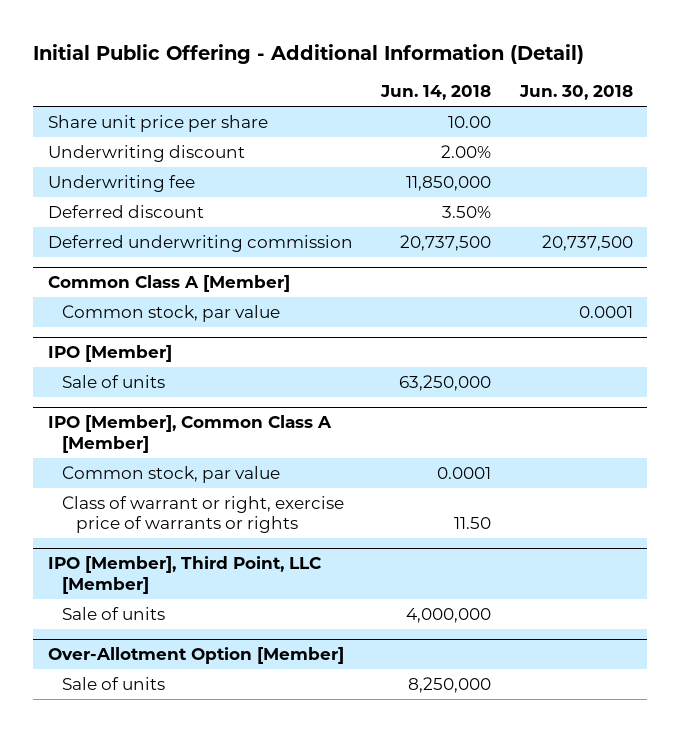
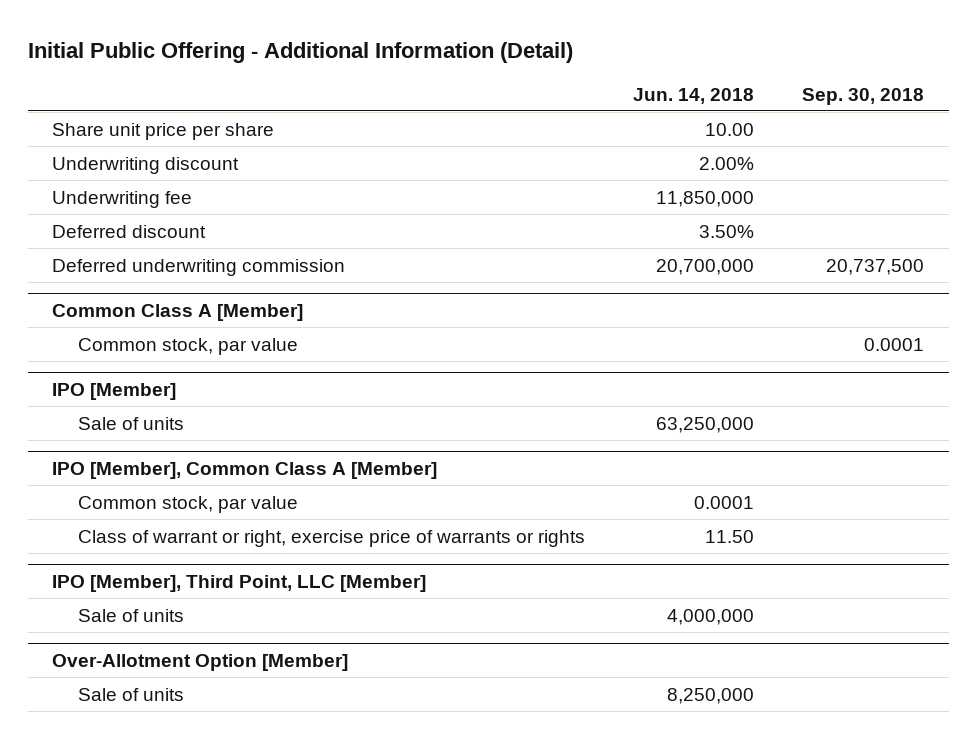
[519,85,634,101] Jun. 30, 2018 -> none
none -> [802,87,925,105] Sep. 30, 2018
[400,234,492,251] 20,737,500 -> [656,258,755,275] 20,700,000

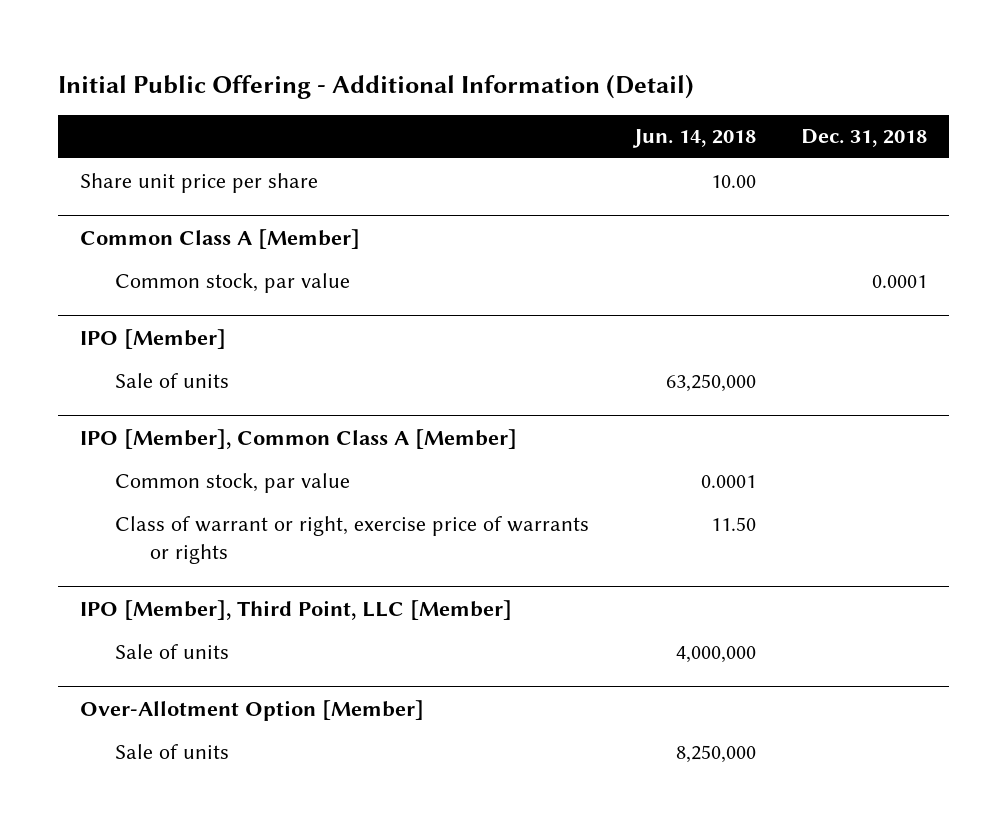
[802,87,925,105] Sep. 30, 2018 -> none
none -> [800,129,927,148] Dec. 31, 2018
[52,156,240,174] Underwriting discount -> none
[52,190,193,208] Underwriting fee -> none
[52,224,207,238] Deferred discount -> none
[52,258,346,276] Deferred underwriting commission -> none

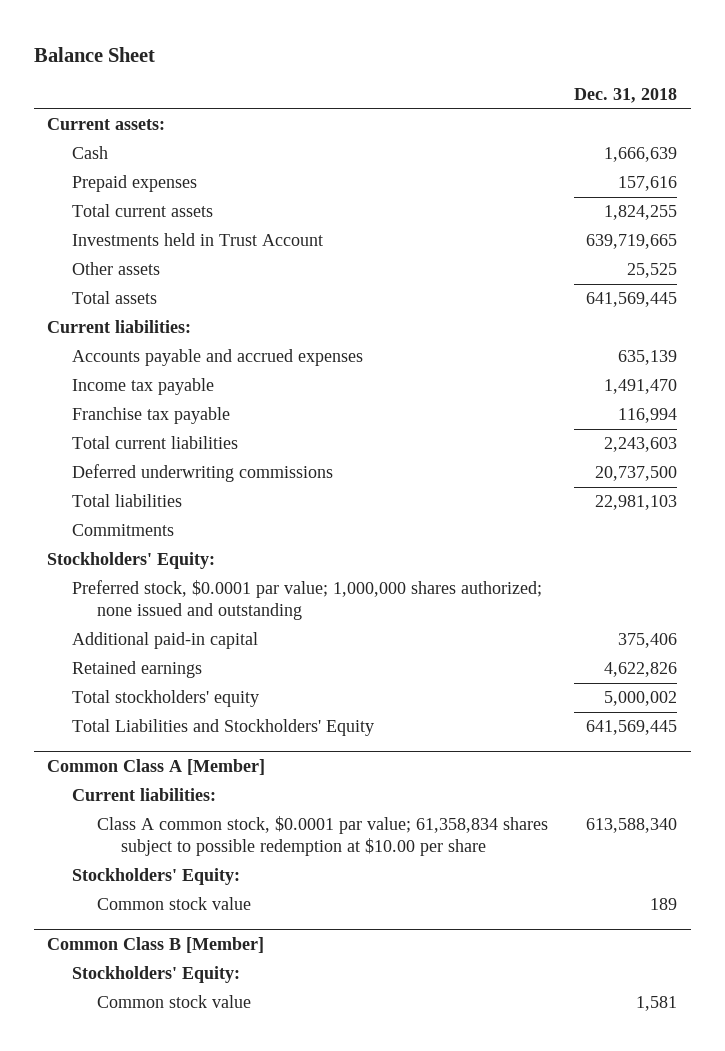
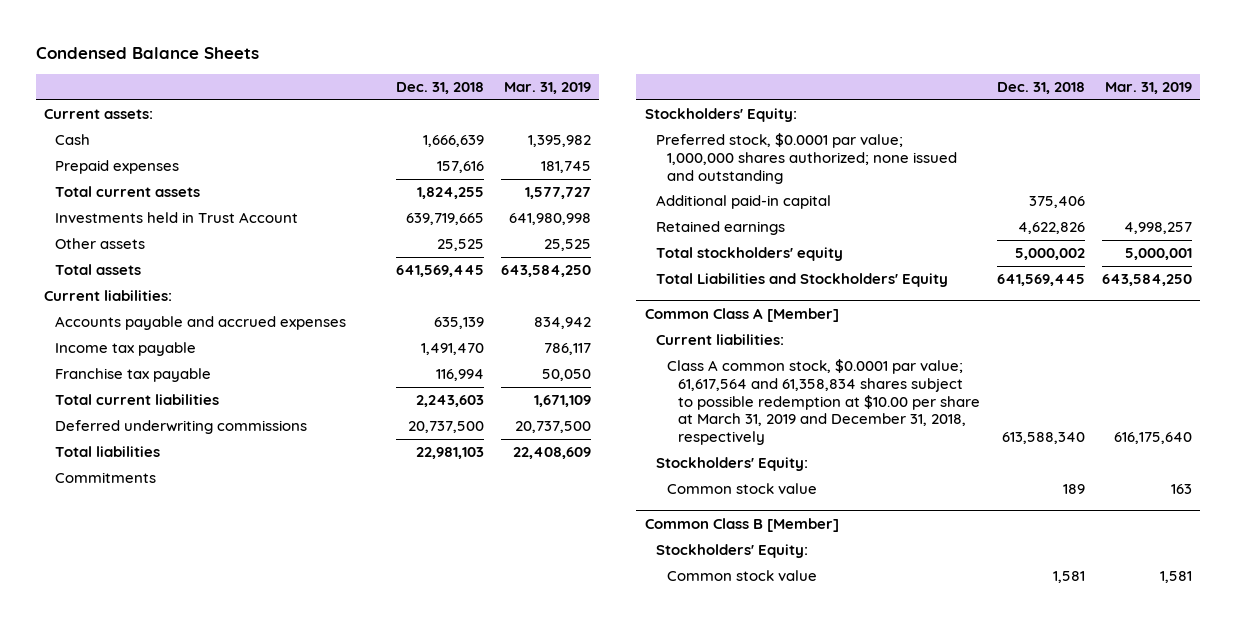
[34,46,156,62] Balance Sheet -> [35,46,259,59] Condensed Balance Sheets
none -> [503,81,591,94] Mar. 31, 2019
[96,816,548,856] Class A common stock, $0.0001 par value; 61,358,834 shares subject to possible redemption at $10.00 per share -> [667,359,981,445] Class A common stock, $0.0001 par value; 61,617,564 and 61,358,834 shares subject to possible redemption at $10.00 per share at March 31, 2019 and December 31, 2018, respectively

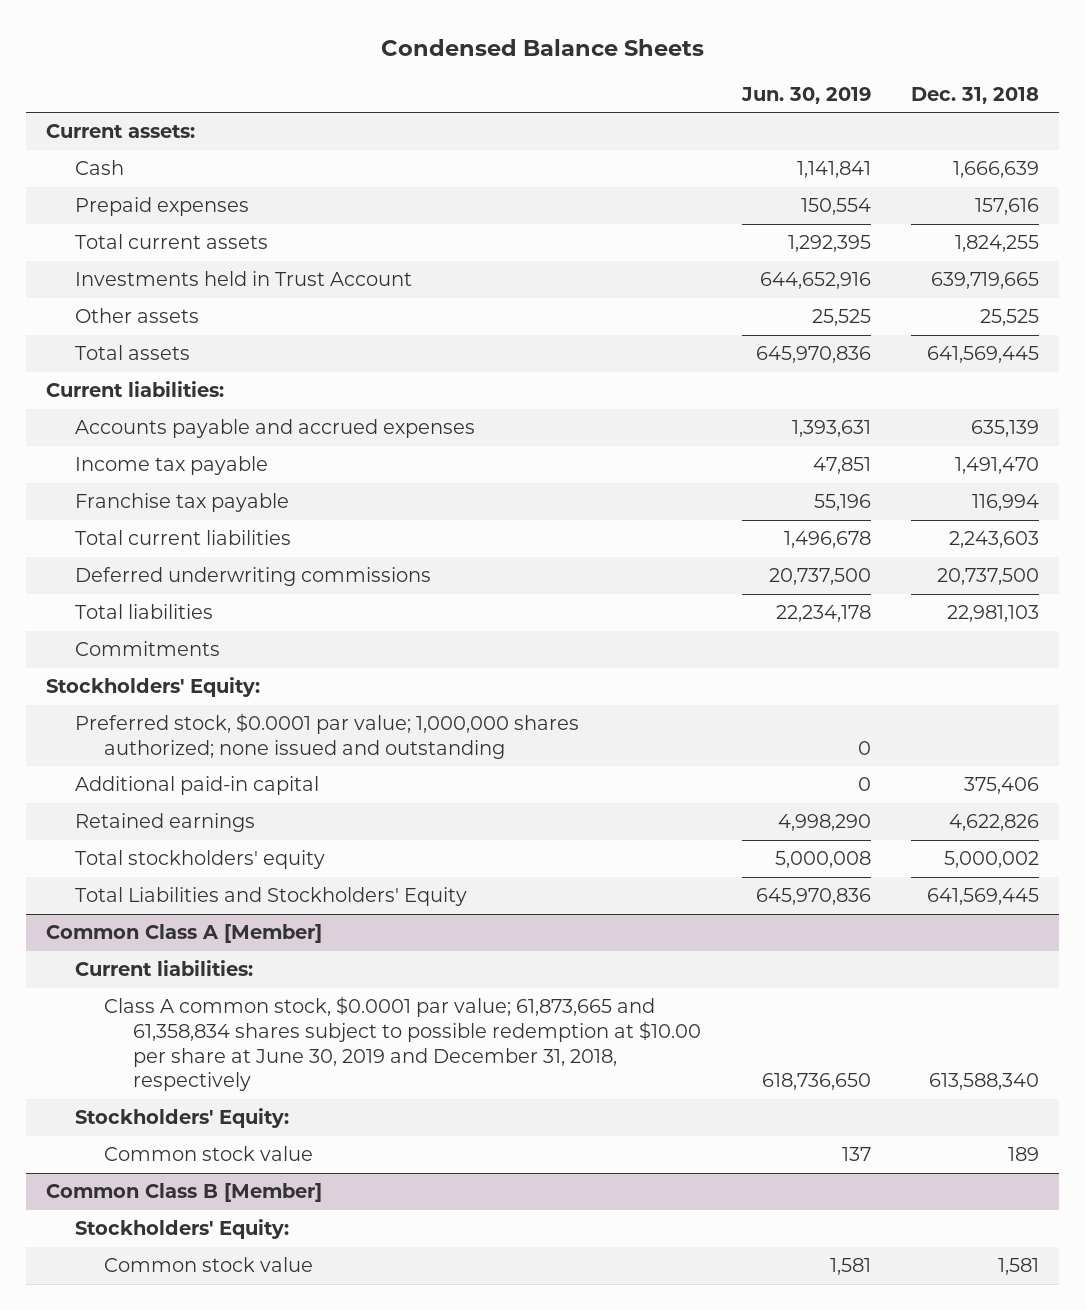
[503,81,591,94] Mar. 31, 2019 -> none
none -> [740,87,871,105] Jun. 30, 2019
[667,359,981,445] Class A common stock, $0.0001 par value; 61,617,564 and 61,358,834 shares subject to possible redemption at $10.00 per share at March 31, 2019 and December 31, 2018, respectively -> [104,996,702,1092] Class A common stock, $0.0001 par value; 61,873,665 and 61,358,834 shares subject to possible redemption at $10.00 per share at June 30, 2019 and December 31, 2018, respectively

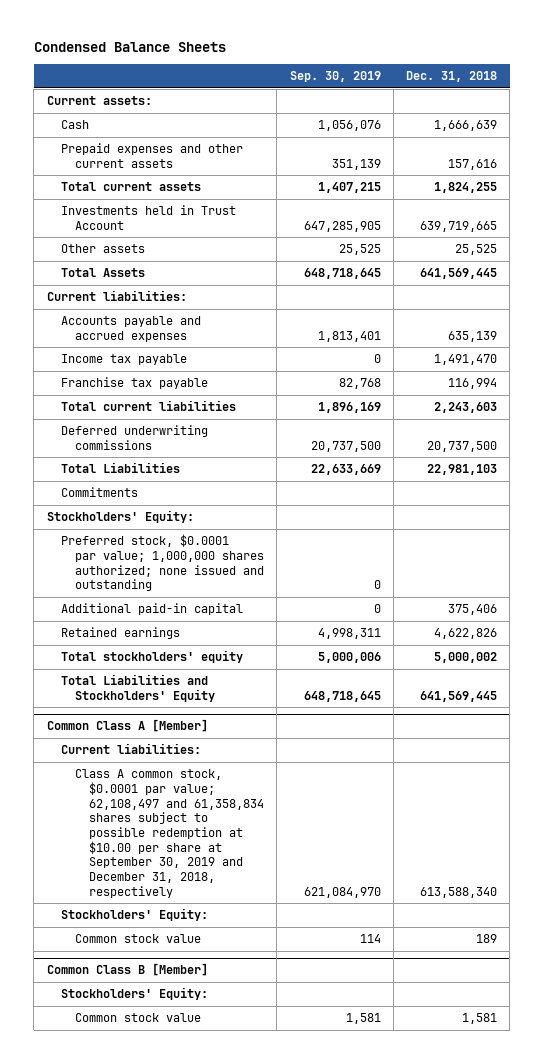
[740,87,871,105] Jun. 30, 2019 -> none
none -> [289,71,381,83] Sep. 30, 2019
[75,197,250,217] Prepaid expenses -> [60,143,243,168] Prepaid expenses and other current assets
[75,345,191,361] Total assets -> [60,268,145,278] Total Assets
[75,604,214,620] Total liabilities -> [60,462,180,474] Total Liabilities
[104,996,702,1092] Class A common stock, $0.0001 par value; 61,873,665 and 61,358,834 shares subject to possible redemption at $10.00 per share at June 30, 2019 and December 31, 2018, respectively -> [75,769,265,898] Class A common stock, $0.0001 par value; 62,108,497 and 61,358,834 shares subject to possible redemption at $10.00 per share at September 30, 2019 and December 31, 2018, respectively

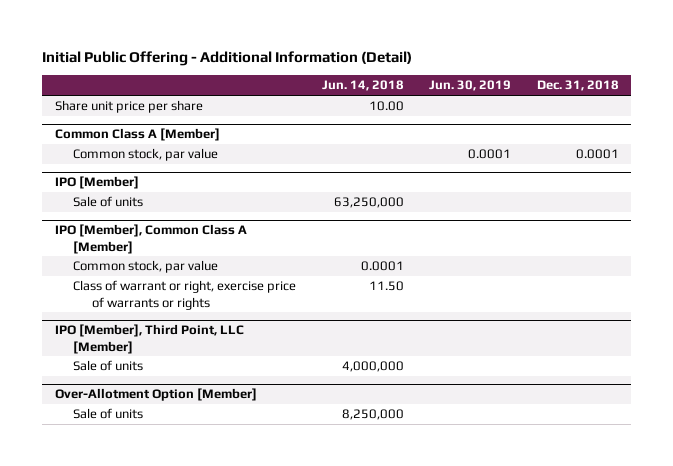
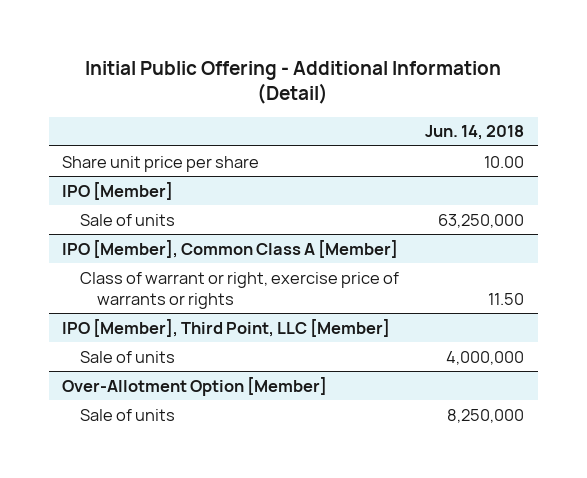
[429,80,512,92] Jun. 30, 2019 -> none
[536,80,619,92] Dec. 31, 2018 -> none
[54,128,220,142] Common Class A [Member] -> none
[73,148,219,162] Common stock, par value -> none
[73,260,219,274] Common stock, par value -> none

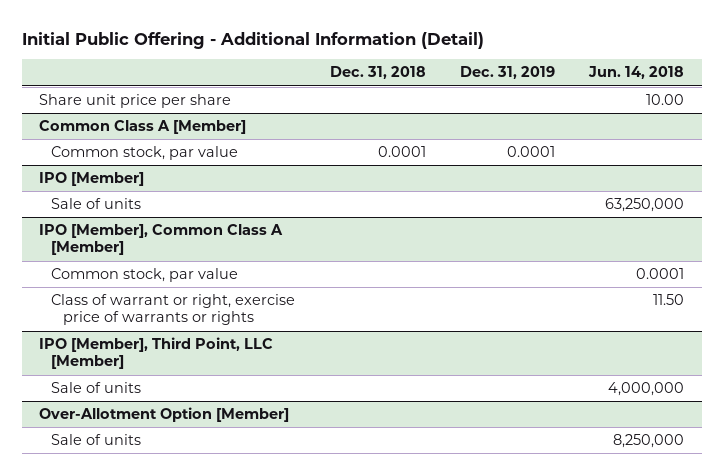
none -> [329,66,426,80] Dec. 31, 2018
none -> [460,66,556,80] Dec. 31, 2019
none -> [39,120,247,135] Common Class A [Member]
none -> [51,146,239,161] Common stock, par value
none -> [51,268,239,283] Common stock, par value

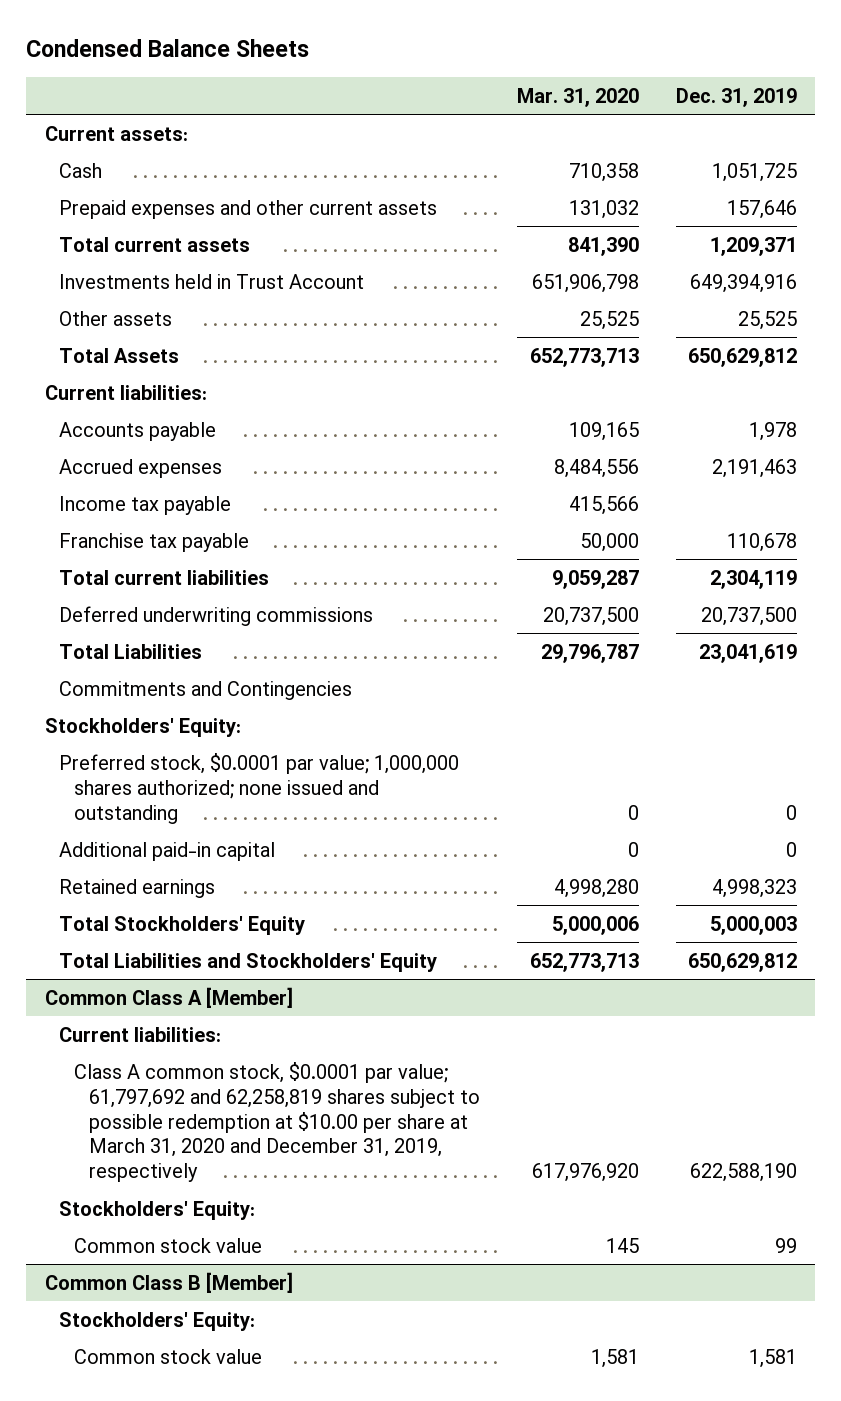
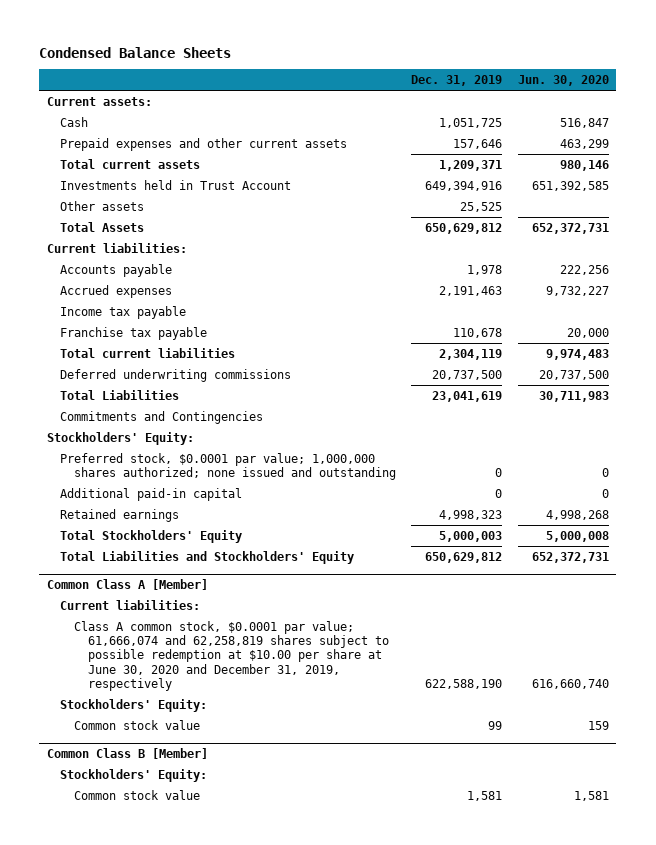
[516,87,639,107] Mar. 31, 2020 -> none
none -> [517,75,609,87] Jun. 30, 2020
[74,1061,481,1183] Class A common stock, $0.0001 par value; 61,797,692 and 62,258,819 shares subject to possible redemption at $10.00 per share at March 31, 2020 and December 31, 2019, respectively -> [74,620,389,692] Class A common stock, $0.0001 par value; 61,666,074 and 62,258,819 shares subject to possible redemption at $10.00 per share at June 30, 2020 and December 31, 2019, respectively

